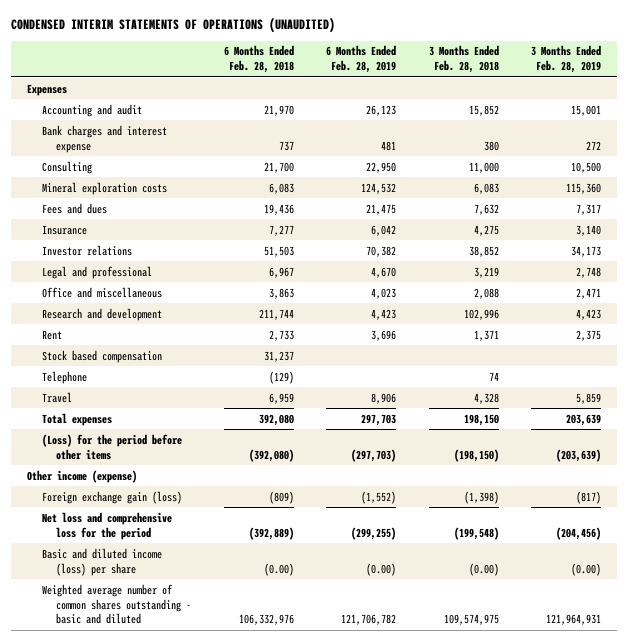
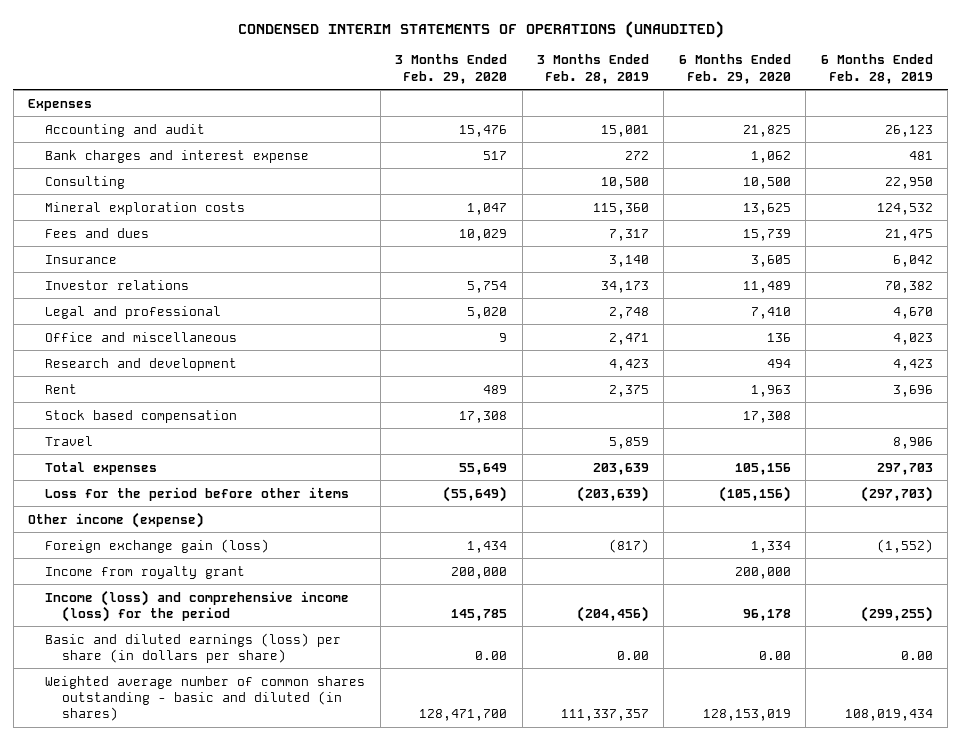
[223,45,294,74] 6 Months Ended Feb. 28, 2018 -> none
[428,45,499,74] 3 Months Ended Feb. 28, 2018 -> none
none -> [395,54,508,84] 3 Months Ended Feb. 29, 2020
none -> [678,54,791,84] 6 Months Ended Feb. 29, 2020
[41,370,87,384] Telephone -> none
[41,433,182,460] (Loss) for the period before other items -> [45,486,350,501] Loss for the period before other items
none -> [45,565,246,579] Income from royalty grant
[41,511,172,540] Net loss and comprehensive loss for the period -> [45,589,350,622] Income (loss) and comprehensive income (loss) for the period
[41,547,162,576] Basic and diluted income (loss) per share -> [45,632,342,663] Basic and diluted earnings (loss) per share (in dollars per share)
[366,562,397,576] (0.00) -> [900,650,933,660] 0.00
[570,562,601,576] (0.00) -> [617,650,650,660] 0.00
[41,583,192,625] Weighted average number of common shares outstanding - basic and diluted -> [45,675,366,722] Weighted average number of common shares outstanding - basic and diluted (in shares)
[341,614,397,626] 121,706,782 -> [844,709,933,722] 108,019,434
[545,614,601,626] 121,964,931 -> [561,709,650,722] 111,337,357

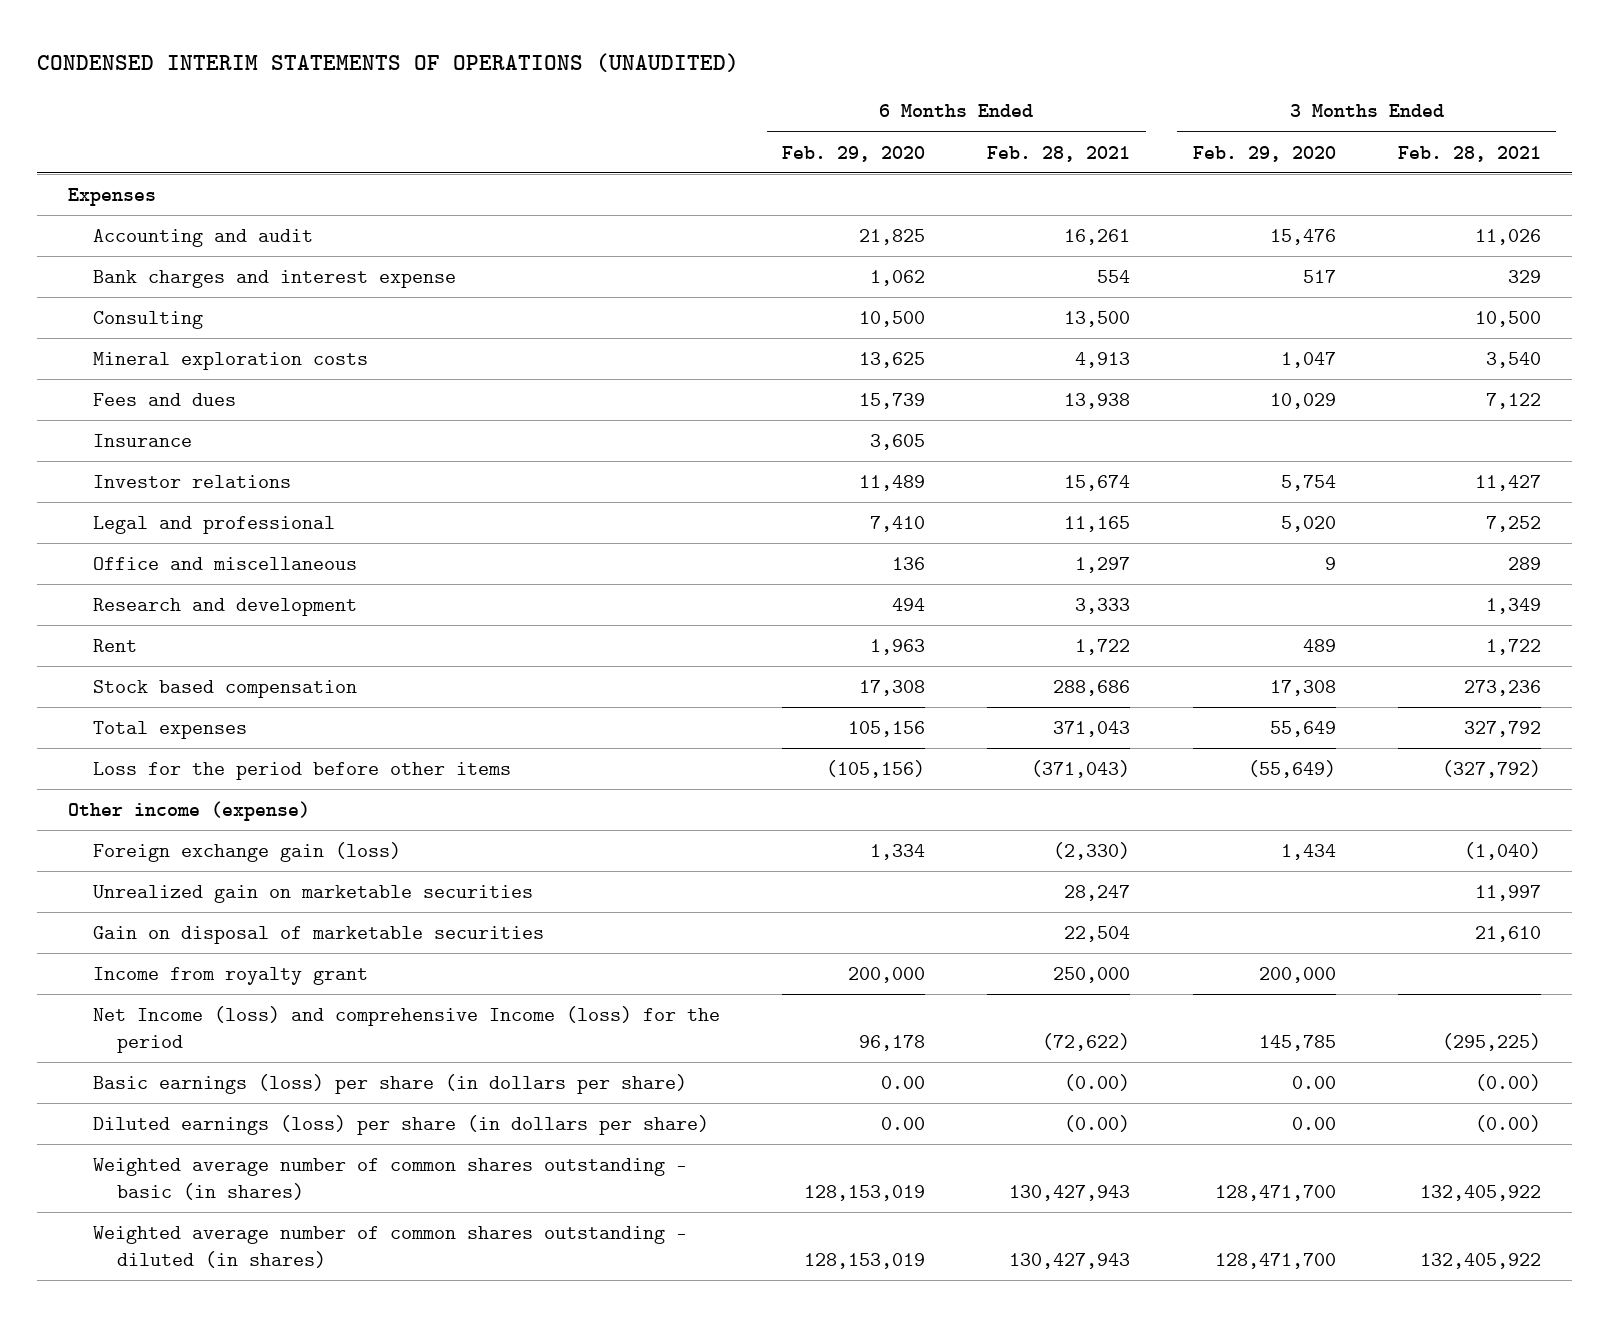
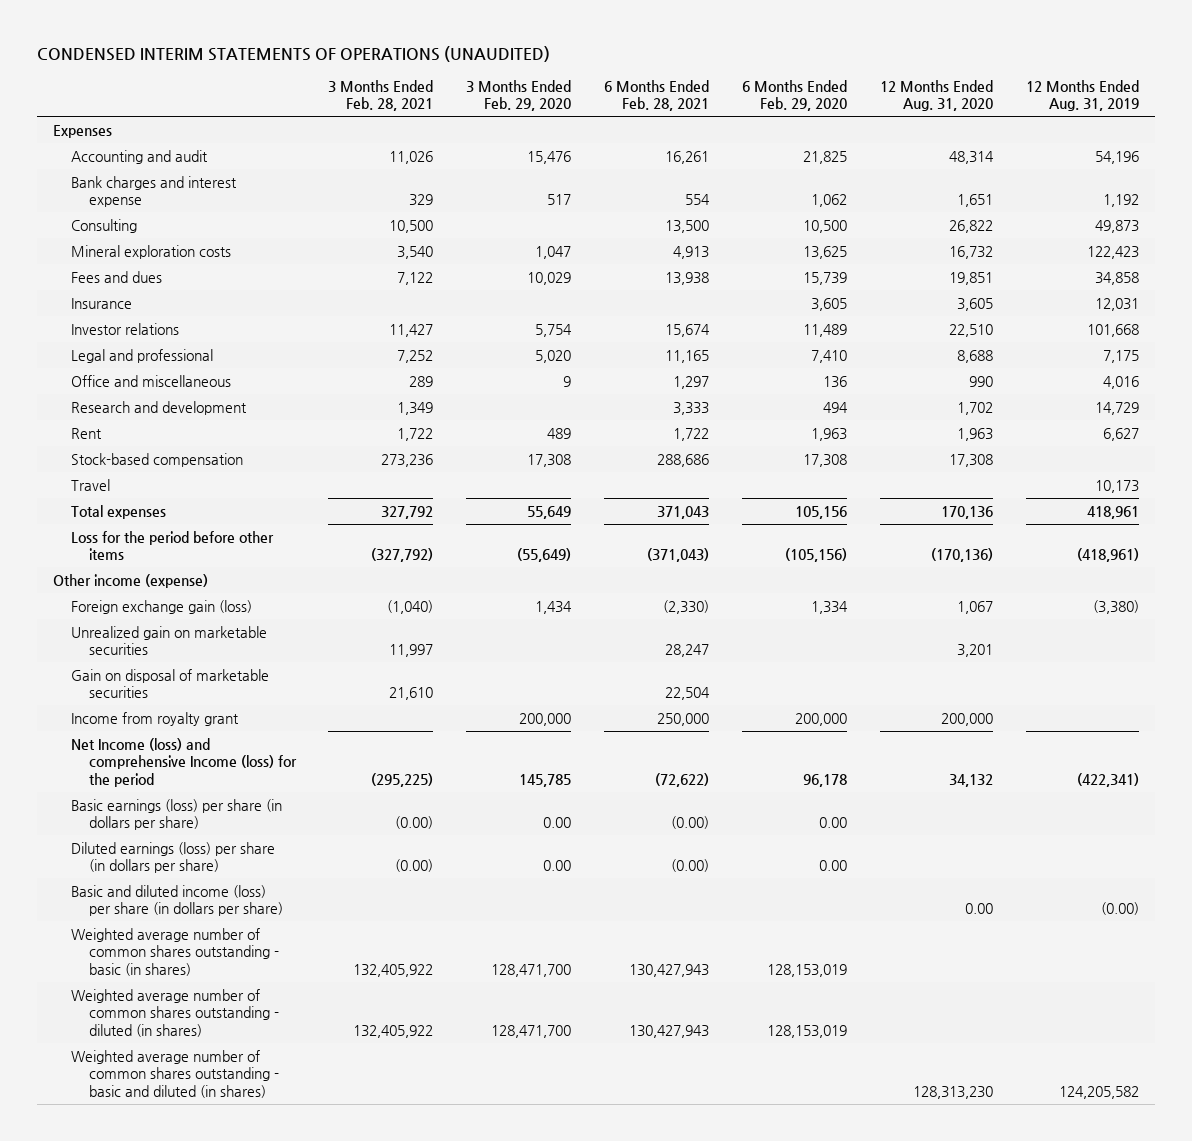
none -> [880,79,994,112] 12 Months Ended Aug. 31, 2020
none -> [1025,79,1139,112] 12 Months Ended Aug. 31, 2019
[92,679,357,698] Stock based compensation -> [70,452,243,467] Stock-based compensation
none -> [70,478,110,491] Travel
none -> [70,884,283,917] Basic and diluted income (loss) per share (in dollars per share)
none -> [70,1049,279,1099] Weighted average number of common shares outstanding - basic and diluted (in shares)

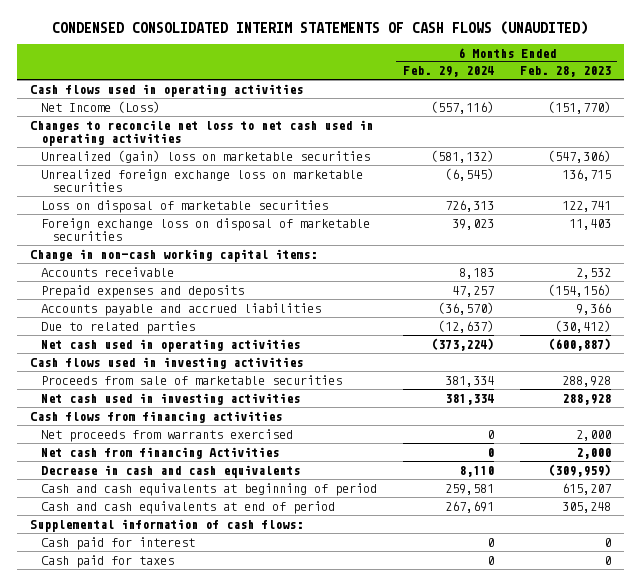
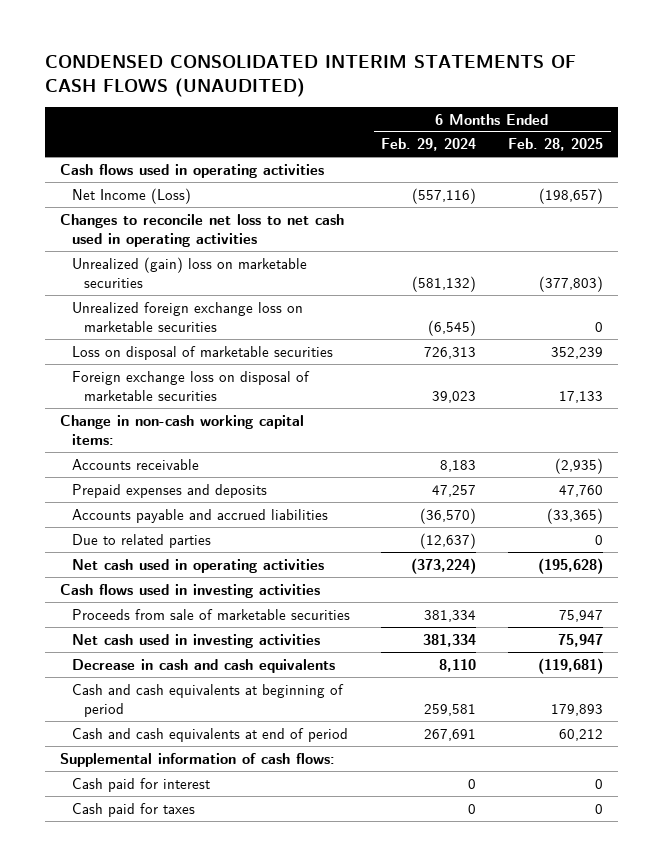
[519,66,611,78] Feb. 28, 2023 -> none
none -> [507,138,603,152] Feb. 28, 2025
[29,410,282,423] Cash flows from financing activities -> none
[40,428,293,442] Net proceeds from warrants exercised -> none
[40,446,279,459] Net cash from financing Activities -> none

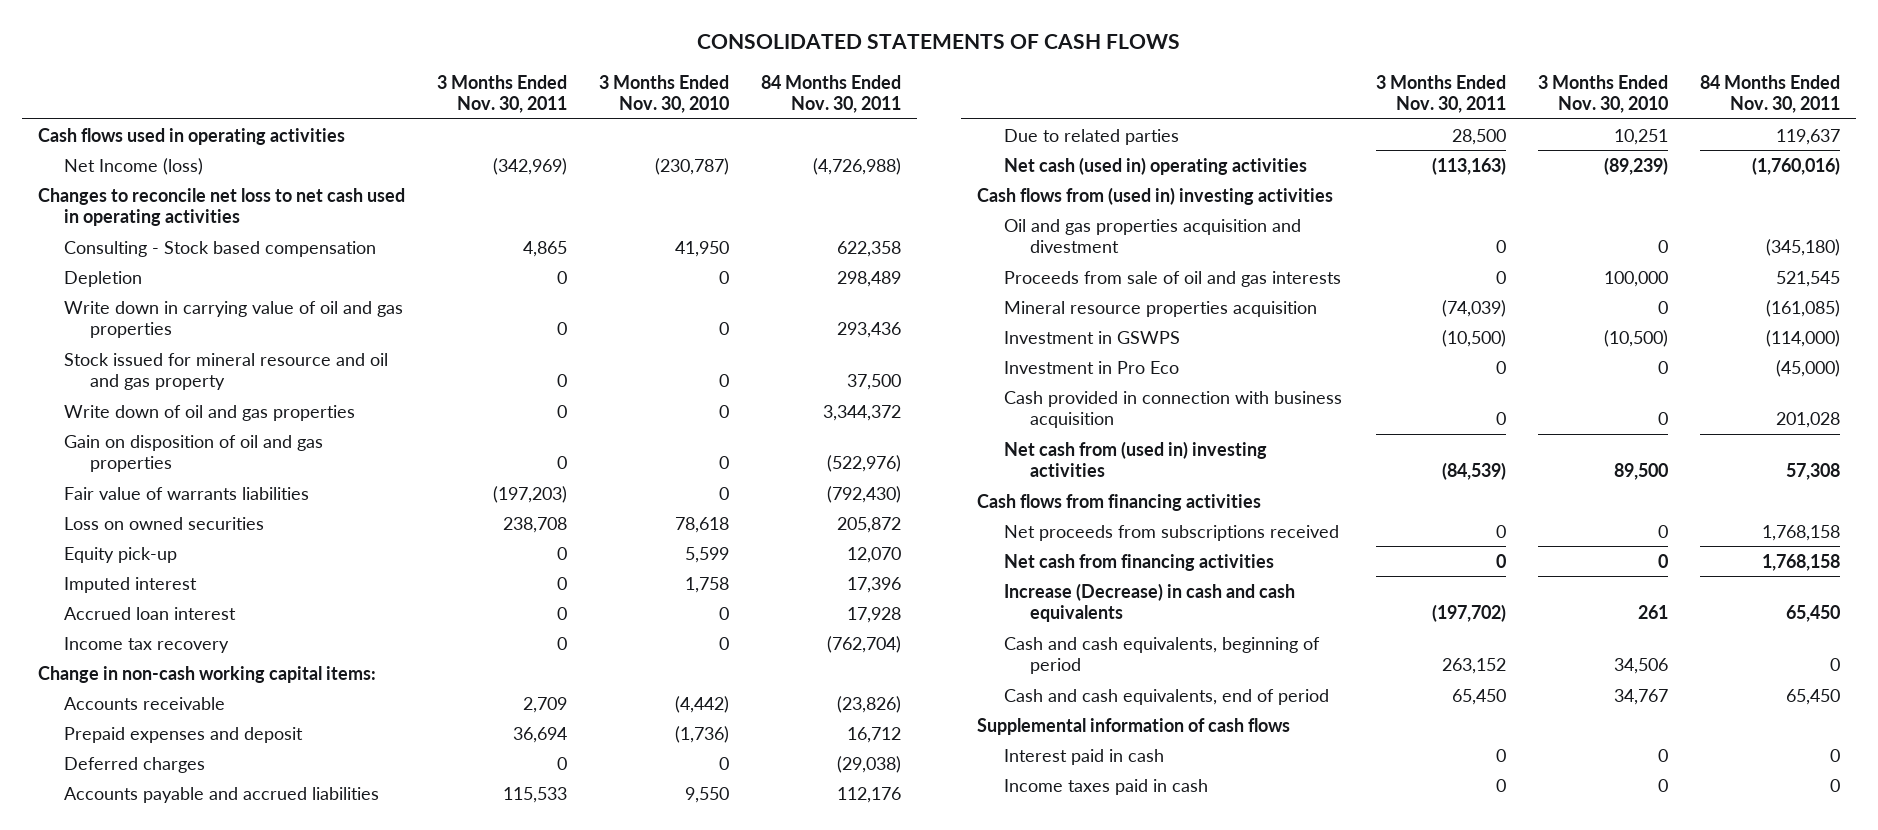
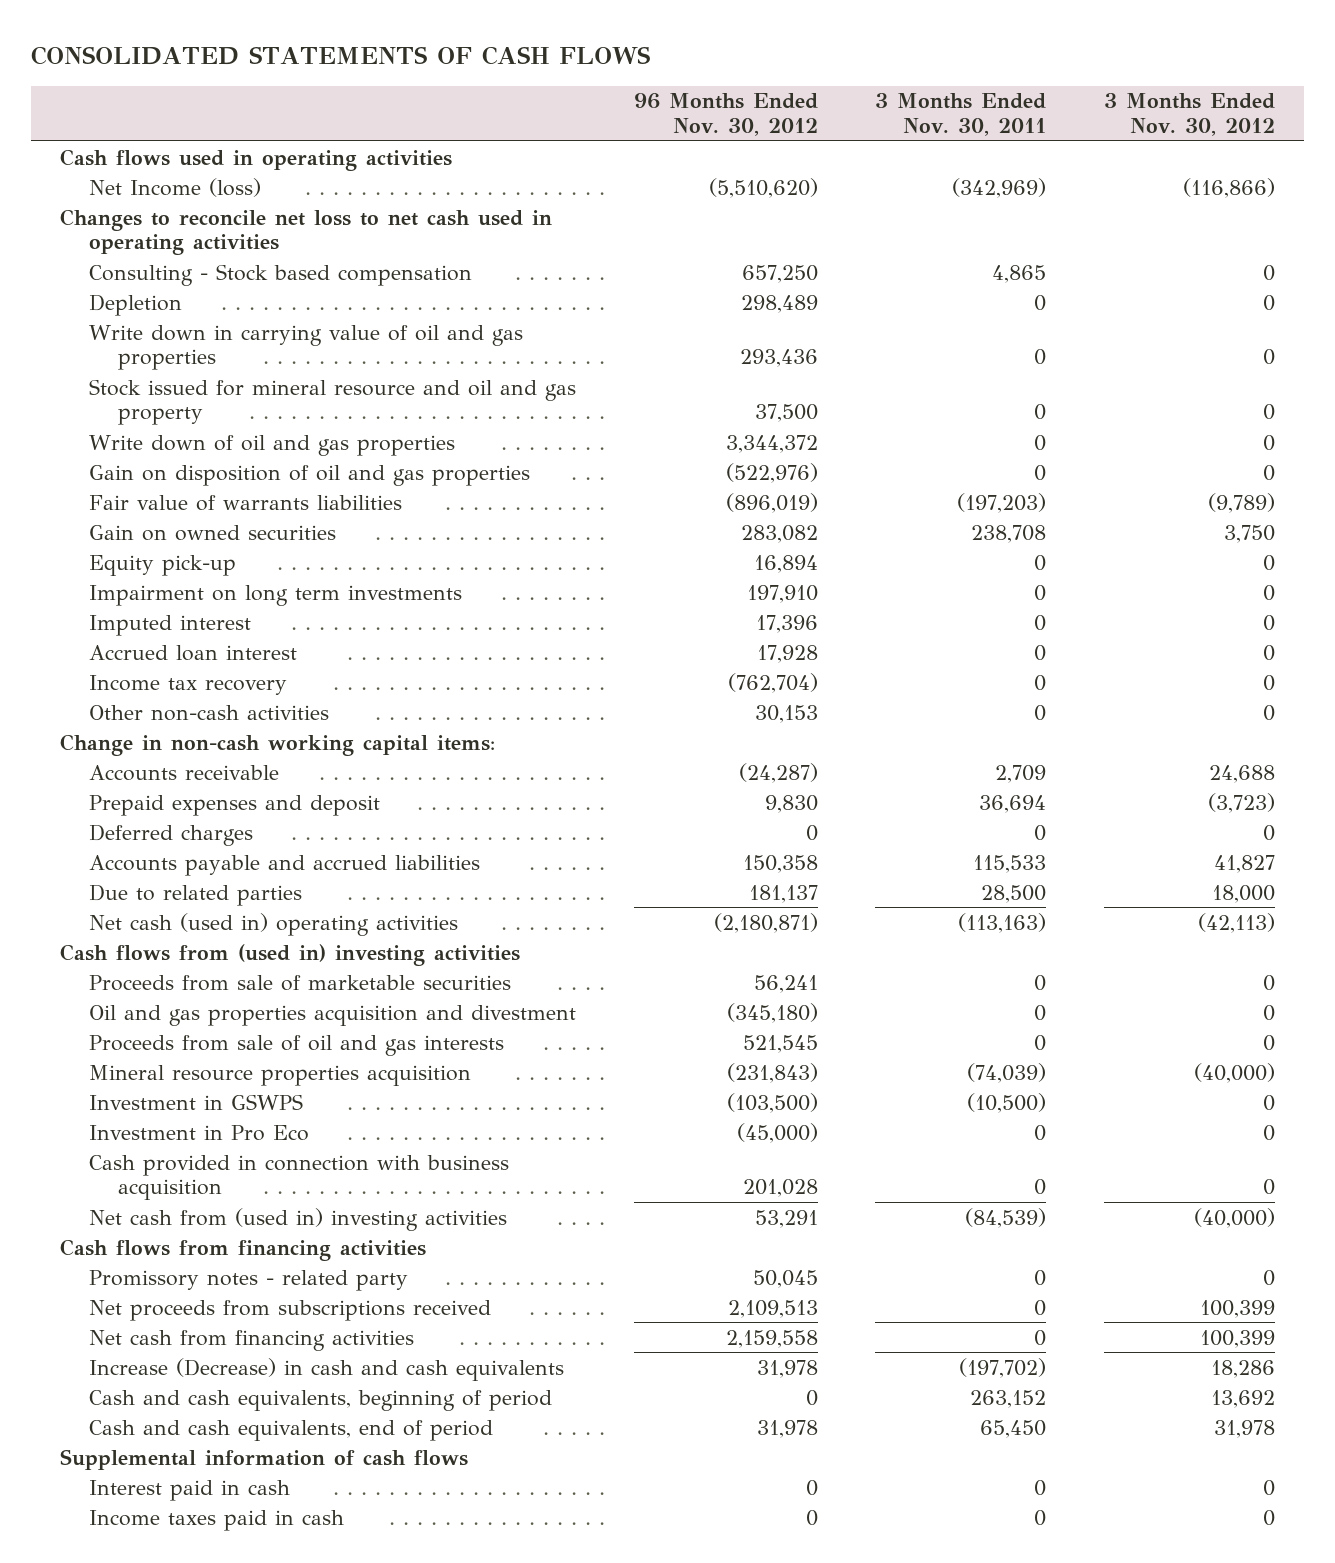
[598,74,729,113] 3 Months Ended Nov. 30, 2010 -> none
[760,74,901,113] 84 Months Ended Nov. 30, 2011 -> none
none -> [633,93,818,136] 96 Months Ended Nov. 30, 2012
none -> [1103,93,1275,136] 3 Months Ended Nov. 30, 2012
[63,516,264,530] Loss on owned securities -> [88,524,336,541] Gain on owned securities
none -> [88,584,462,606] Impairment on long term investments
none -> [88,704,329,721] Other non-cash activities
none -> [88,974,511,991] Proceeds from sale of marketable securities
none -> [88,1269,408,1291] Promissory notes - related party

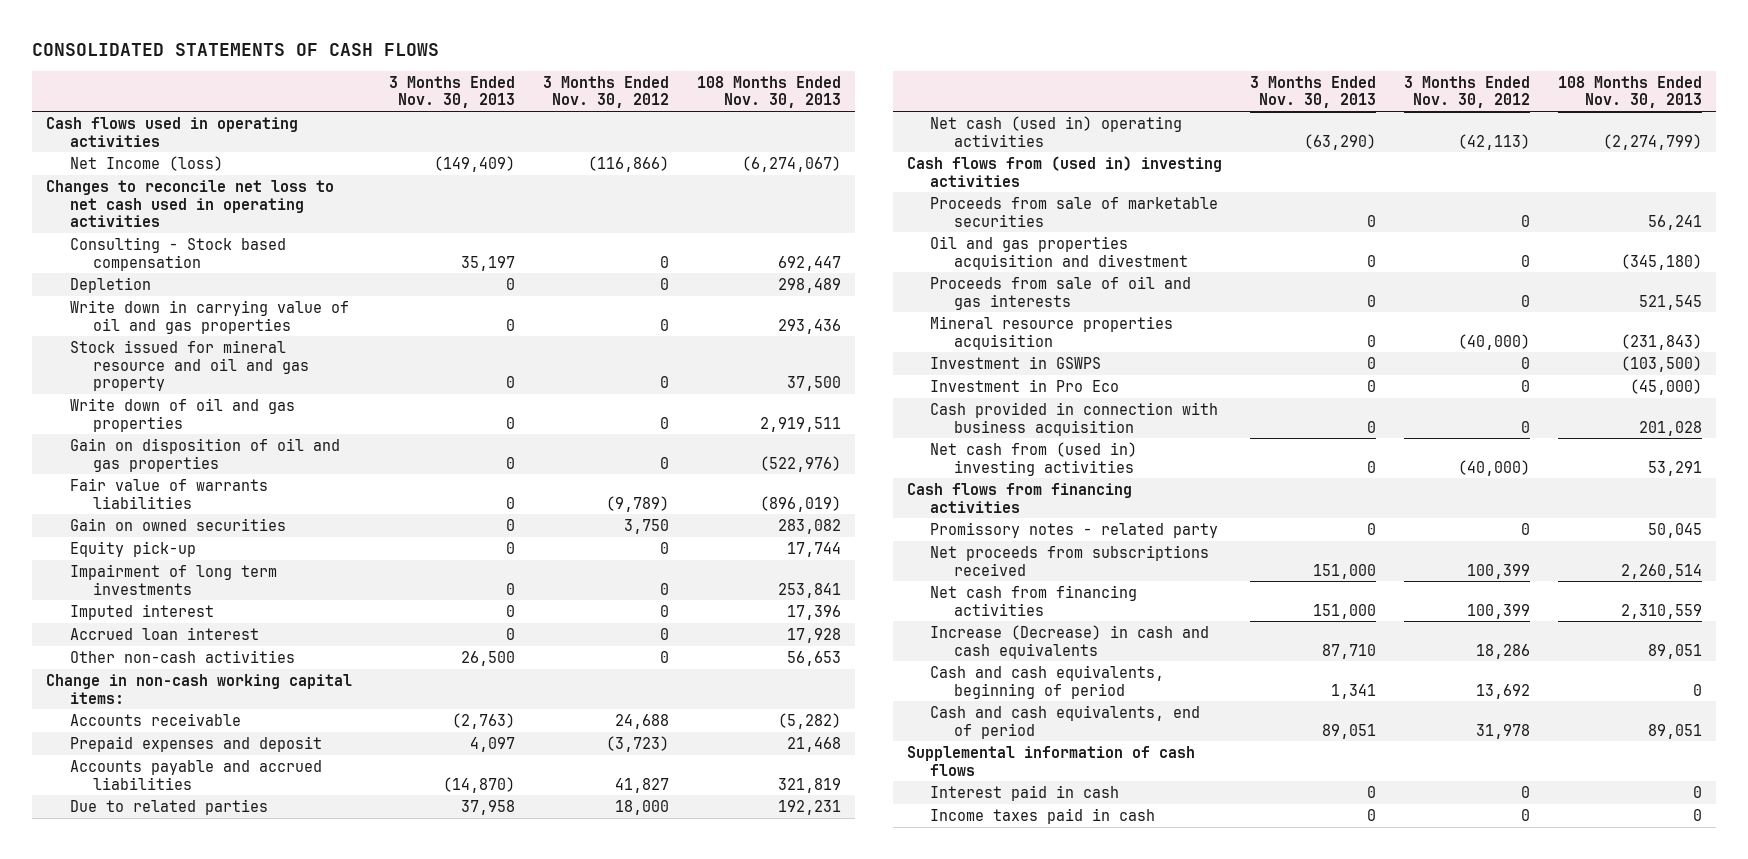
[633,93,818,136] 96 Months Ended Nov. 30, 2012 -> none
[875,93,1047,136] 3 Months Ended Nov. 30, 2011 -> none
none -> [389,75,516,109] 3 Months Ended Nov. 30, 2013
none -> [697,75,842,109] 108 Months Ended Nov. 30, 2013
[88,584,462,606] Impairment on long term investments -> [69,563,277,595] Impairment of long term investments
[88,674,287,695] Income tax recovery -> none
[88,823,253,846] Deferred charges -> none

